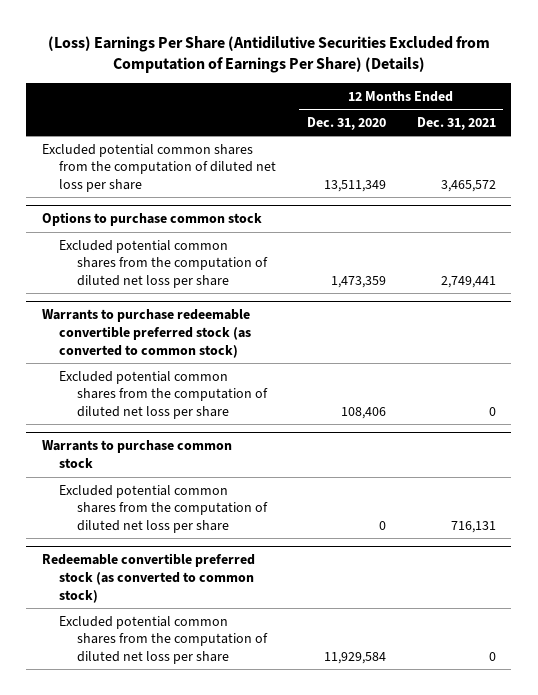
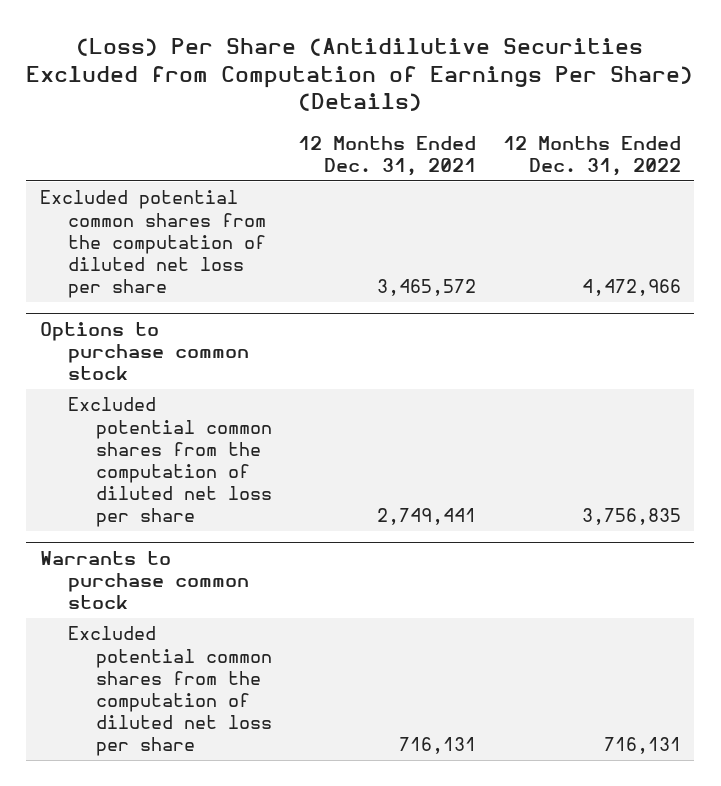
[47,35,490,74] (Loss) Earnings Per Share (Antidilutive Securities Excluded from Computation of Earnings Per Share) (Details) -> [26,37,694,112] (Loss) Per Share (Antidilutive Securities Excluded from Computation of Earnings Per Share) (Details)
[307,116,387,130] Dec. 31, 2020 -> none
none -> [503,135,682,176] 12 Months Ended Dec. 31, 2022
[41,309,252,358] Warrants to purchase redeemable convertible preferred stock (as converted to common stock) -> none
[59,370,269,419] Excluded potential common shares from the computation of diluted net loss per share -> none
[41,553,255,603] Redeemable convertible preferred stock (as converted to common stock) -> none
[59,615,269,664] Excluded potential common shares from the computation of diluted net loss per share -> none

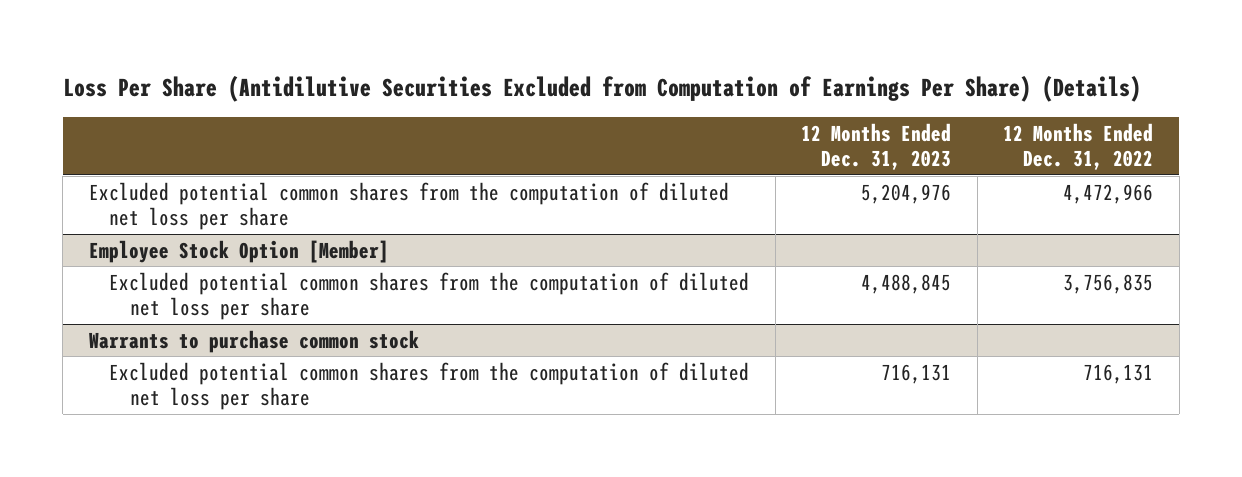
[26,37,694,112] (Loss) Per Share (Antidilutive Securities Excluded from Computation of Earnings Per Share) (Details) -> [62,74,1141,102] Loss Per Share (Antidilutive Securities Excluded from Computation of Earnings Per Share) (Details)
[298,135,477,176] 12 Months Ended Dec. 31, 2021 -> none
none -> [801,122,952,170] 12 Months Ended Dec. 31, 2023
[39,321,249,380] Options to purchase common stock -> [88,239,389,263] Employee Stock Option [Member]

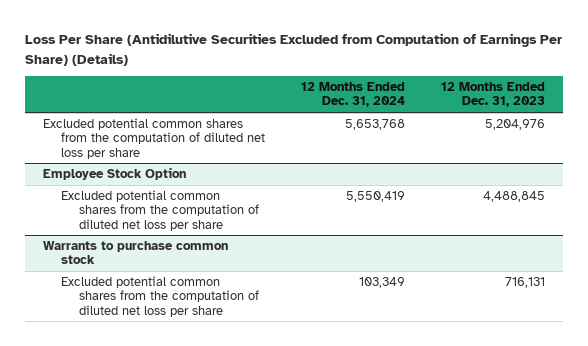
[1003,122,1154,170] 12 Months Ended Dec. 31, 2022 -> none
none -> [301,82,406,108] 12 Months Ended Dec. 31, 2024
[88,239,389,263] Employee Stock Option [Member] -> [43,167,187,181] Employee Stock Option

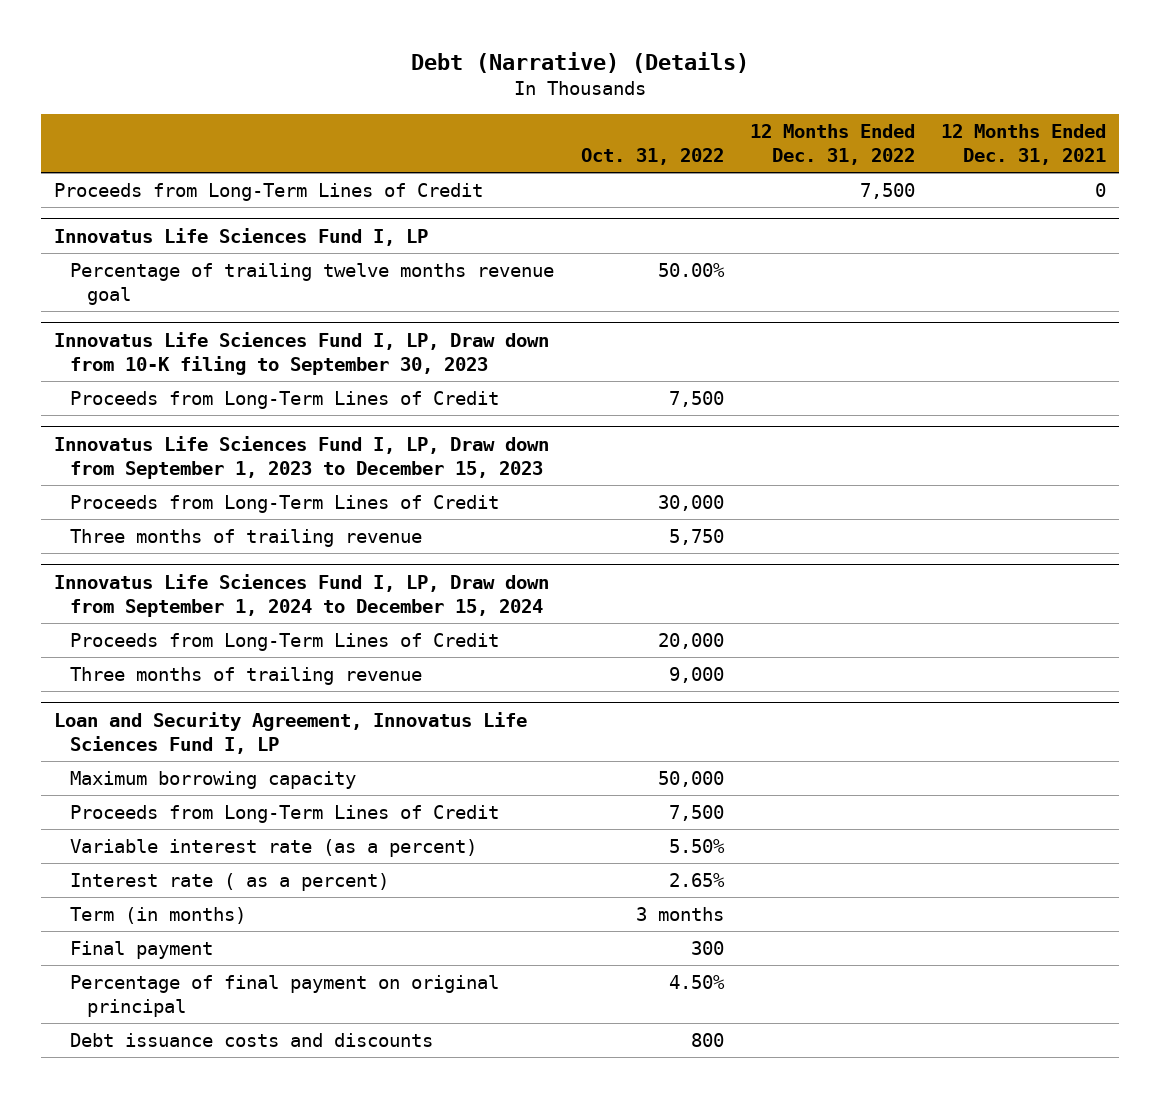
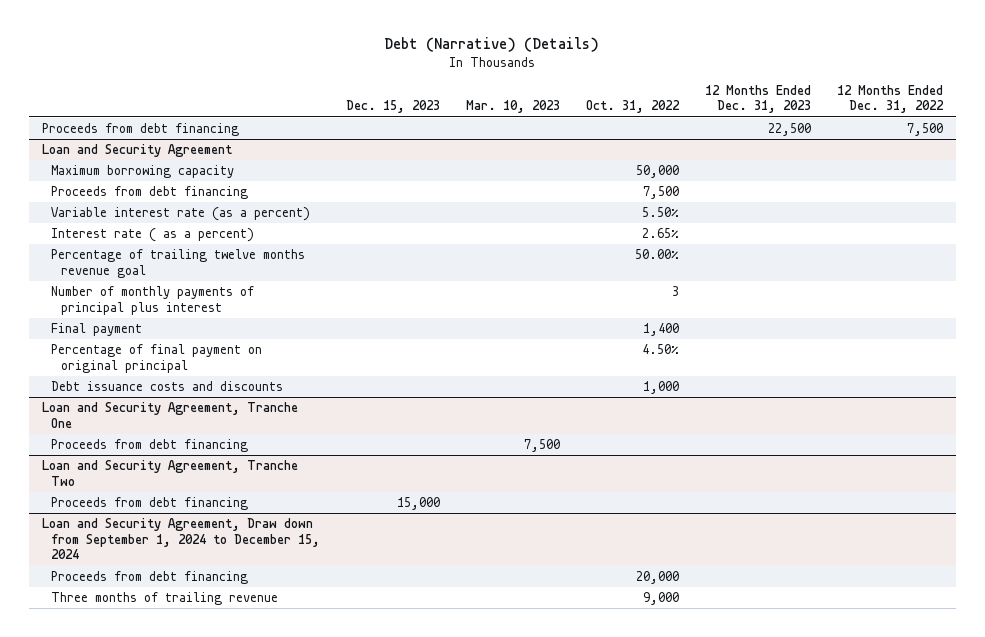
[940,123,1106,165] 12 Months Ended Dec. 31, 2021 -> none
none -> [346,100,441,114] Dec. 15, 2023
none -> [466,100,561,114] Mar. 10, 2023
none -> [705,84,812,114] 12 Months Ended Dec. 31, 2023
[54,227,429,246] Innovatus Life Sciences Fund I, LP -> none
[70,263,555,305] Percentage of trailing twelve months revenue goal -> none
[54,331,550,375] Innovatus Life Sciences Fund I, LP, Draw down from 10-K filing to September 30, 2023 -> none
[70,391,500,410] Proceeds from Long-Term Lines of Credit -> none
[54,435,550,479] Innovatus Life Sciences Fund I, LP, Draw down from September 1, 2023 to December 15, 2023 -> none
[70,495,500,514] Proceeds from Long-Term Lines of Credit -> none
[70,529,423,548] Three months of trailing revenue -> none
[54,573,550,617] Innovatus Life Sciences Fund I, LP, Draw down from September 1, 2024 to December 15, 2024 -> none
[70,633,500,652] Proceeds from Long-Term Lines of Credit -> none
[70,667,423,686] Three months of trailing revenue -> none
[54,711,528,754] Loan and Security Agreement, Innovatus Life Sciences Fund I, LP -> none
[54,183,484,202] Proceeds from Long-Term Lines of Credit -> [42,123,240,137] Proceeds from debt financing
none -> [42,144,233,158] Loan and Security Agreement
[70,805,500,824] Proceeds from Long-Term Lines of Credit -> [51,186,249,200] Proceeds from debt financing
[70,907,247,925] Term (in months) -> none
none -> [51,249,306,278] Percentage of trailing twelve months revenue goal
none -> [51,286,255,315] Number of monthly payments of principal plus interest
[690,941,724,956] 300 -> [643,323,680,337] 1,400
[690,1033,724,1048] 800 -> [643,381,680,395] 1,000
none -> [42,402,299,428] Loan and Security Agreement, Tranche One
none -> [51,439,249,453] Proceeds from debt financing
none -> [42,460,299,486] Loan and Security Agreement, Tranche Two
none -> [51,497,249,511] Proceeds from debt financing
none -> [42,518,321,560] Loan and Security Agreement, Draw down from September 1, 2024 to December 15, 2024
none -> [51,571,249,585] Proceeds from debt financing
none -> [51,592,279,606] Three months of trailing revenue

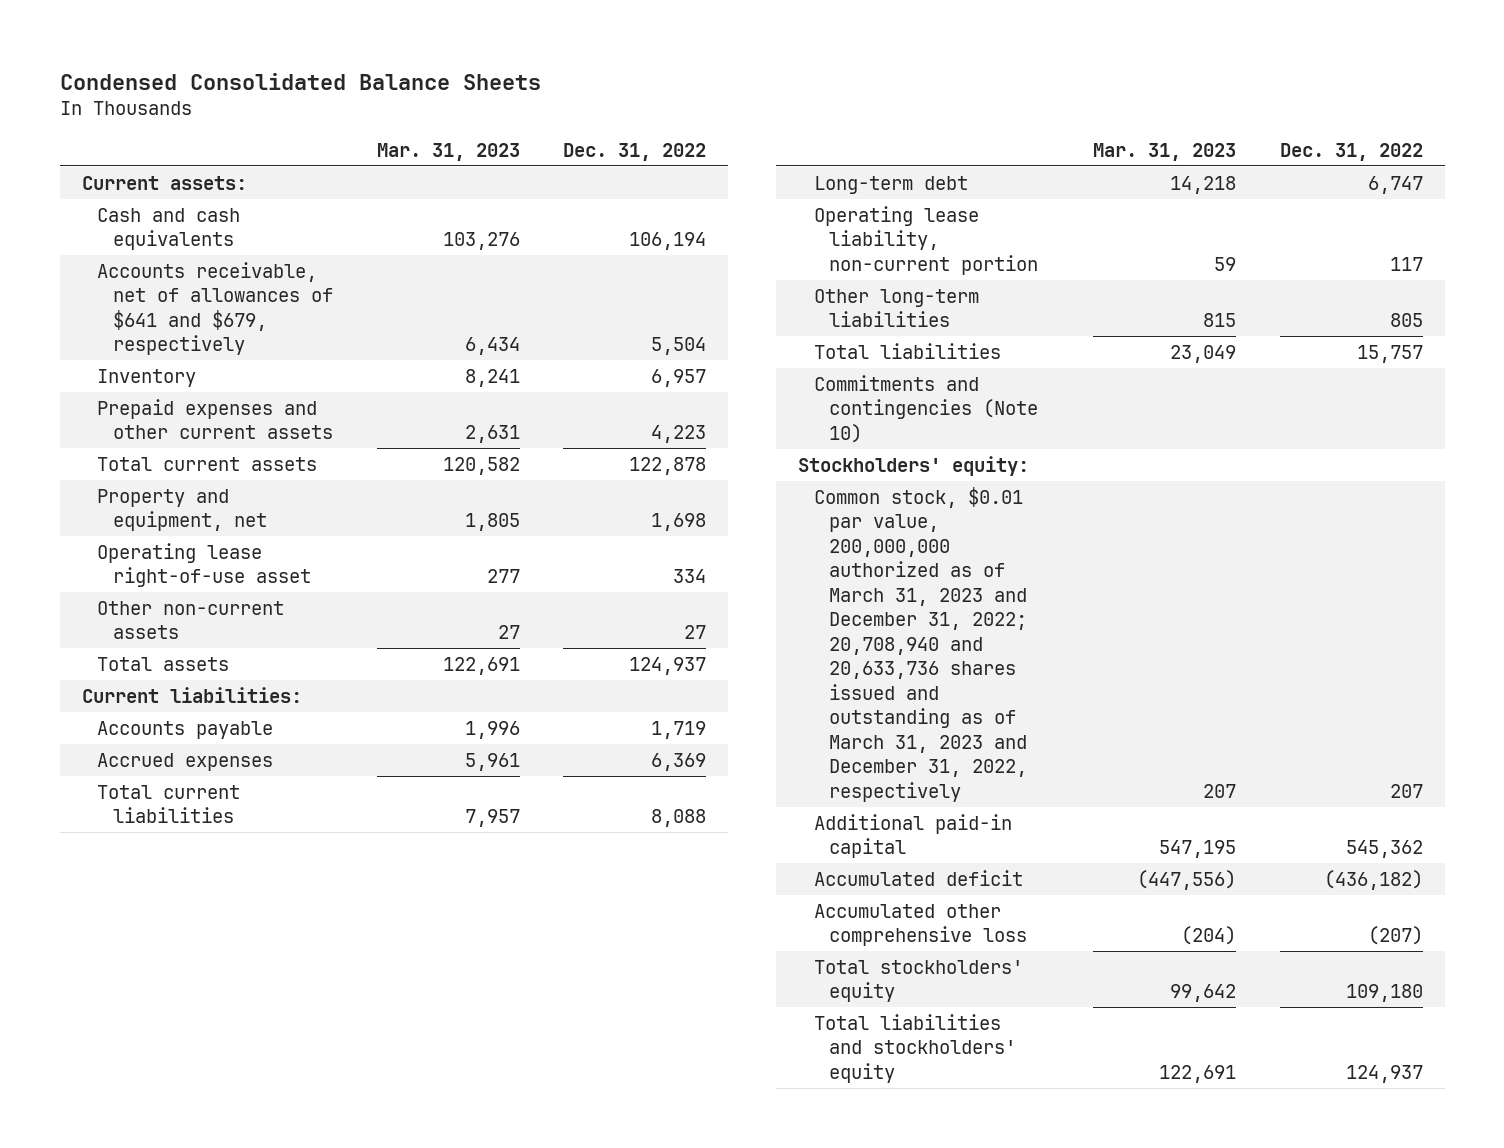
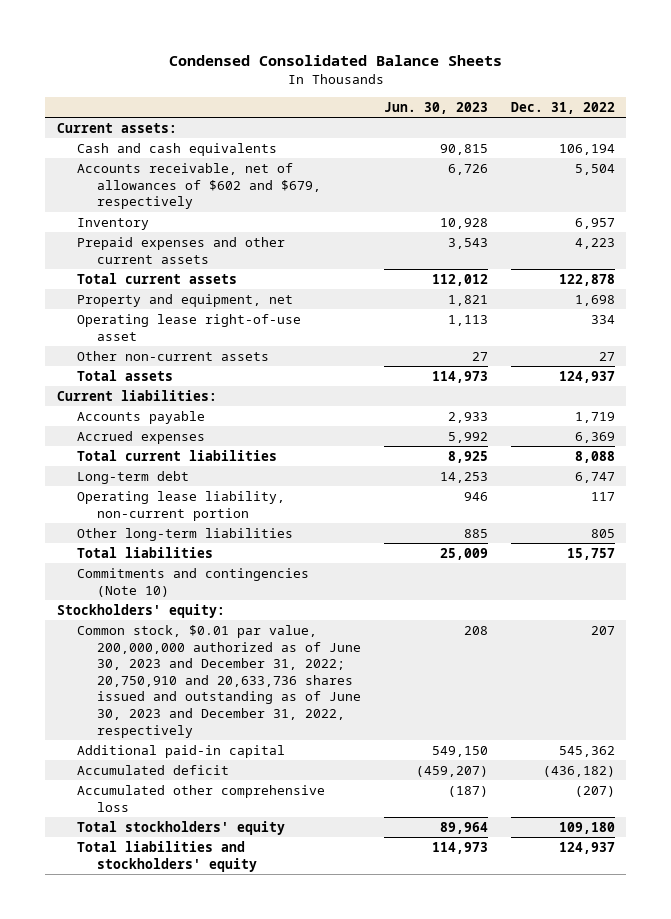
[376,143,520,162] Mar. 31, 2023 -> none
none -> [384,101,489,114] Jun. 30, 2023
[97,261,334,356] Accounts receivable, net of allowances of $641 and $679, respectively -> [77,162,322,210] Accounts receivable, net of allowances of $602 and $679, respectively
[813,486,1028,802] Common stock, $0.01 par value, 200,000,000 authorized as of March 31, 2023 and December 31, 2022; 20,708,940 and 20,633,736 shares issued and outstanding as of March 31, 2023 and December 31, 2022, respectively -> [77,624,362,738] Common stock, $0.01 par value, 200,000,000 authorized as of June 30, 2023 and December 31, 2022; 20,750,910 and 20,633,736 shares issued and outstanding as of June 30, 2023 and December 31, 2022, respectively

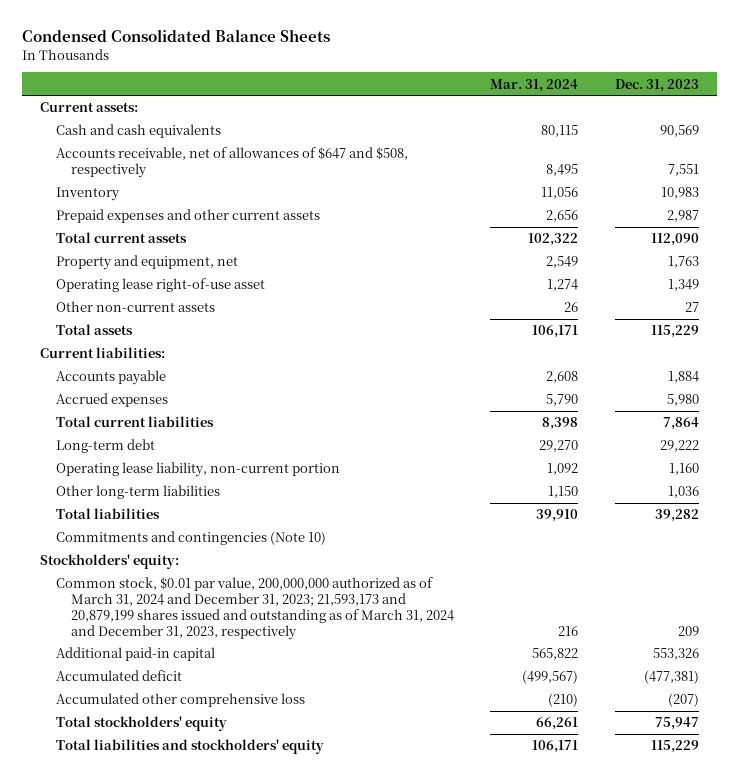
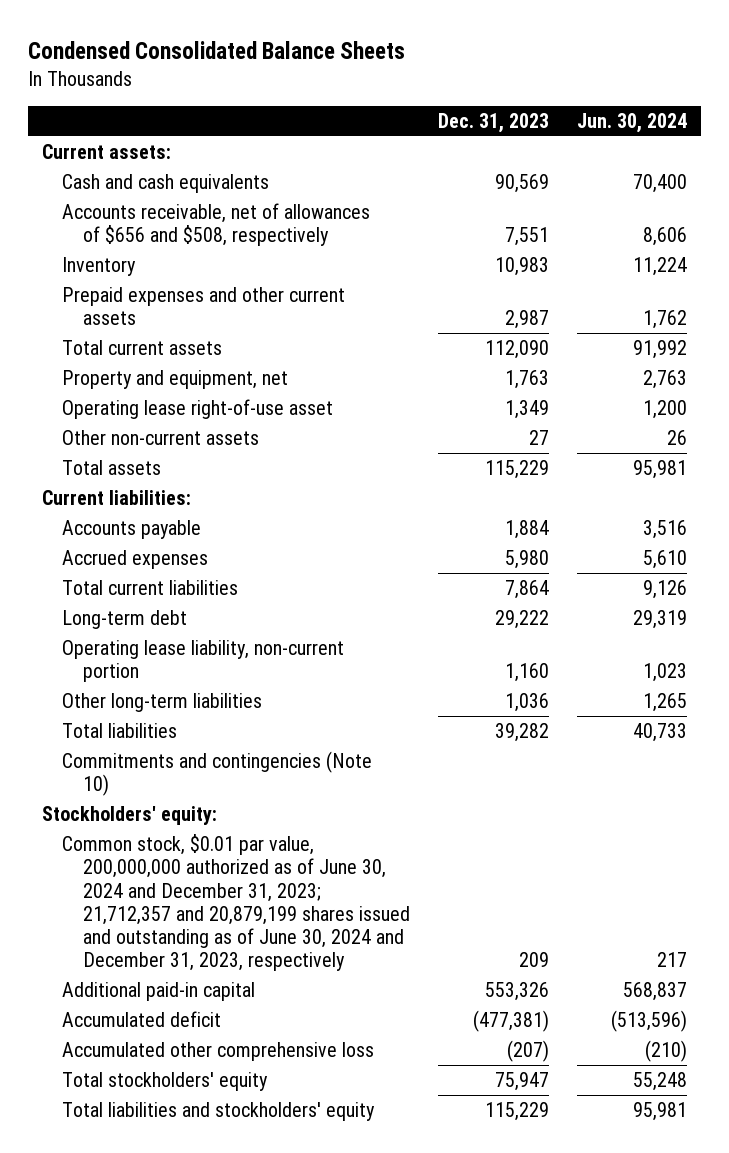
[490,78,579,92] Mar. 31, 2024 -> none
none -> [577,112,688,133] Jun. 30, 2024
[55,147,408,178] Accounts receivable, net of allowances of $647 and $508, respectively -> [62,203,371,247] Accounts receivable, net of allowances of $656 and $508, respectively
[55,577,454,640] Common stock, $0.01 par value, 200,000,000 authorized as of March 31, 2024 and December 31, 2023; 21,593,173 and 20,879,199 shares issued and outstanding as of March 31, 2024 and December 31, 2023, respectively -> [62,834,410,972] Common stock, $0.01 par value, 200,000,000 authorized as of June 30, 2024 and December 31, 2023; 21,712,357 and 20,879,199 shares issued and outstanding as of June 30, 2024 and December 31, 2023, respectively

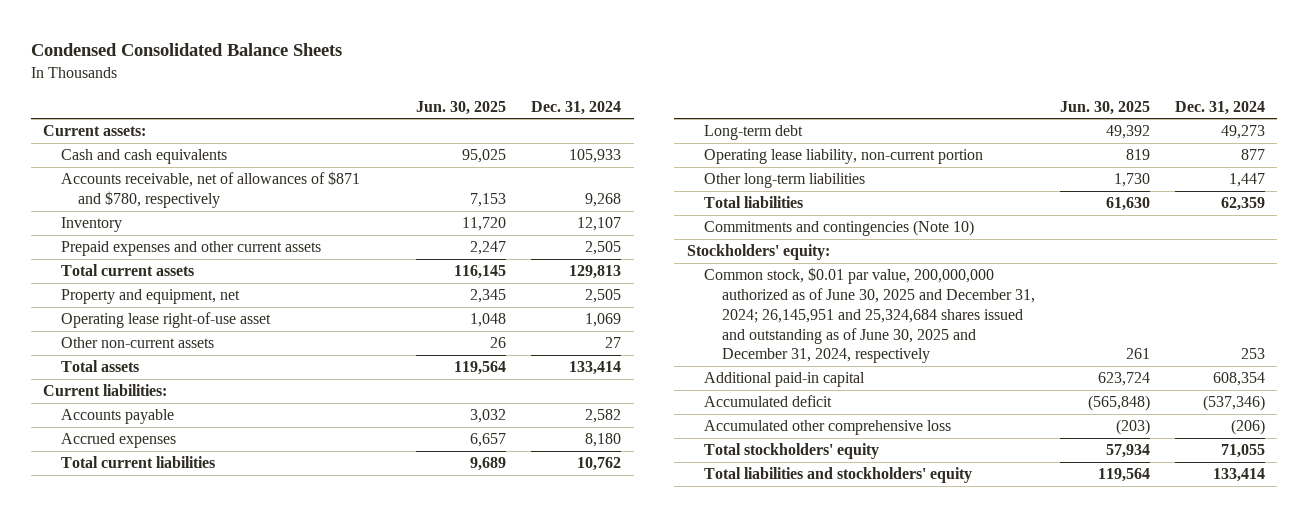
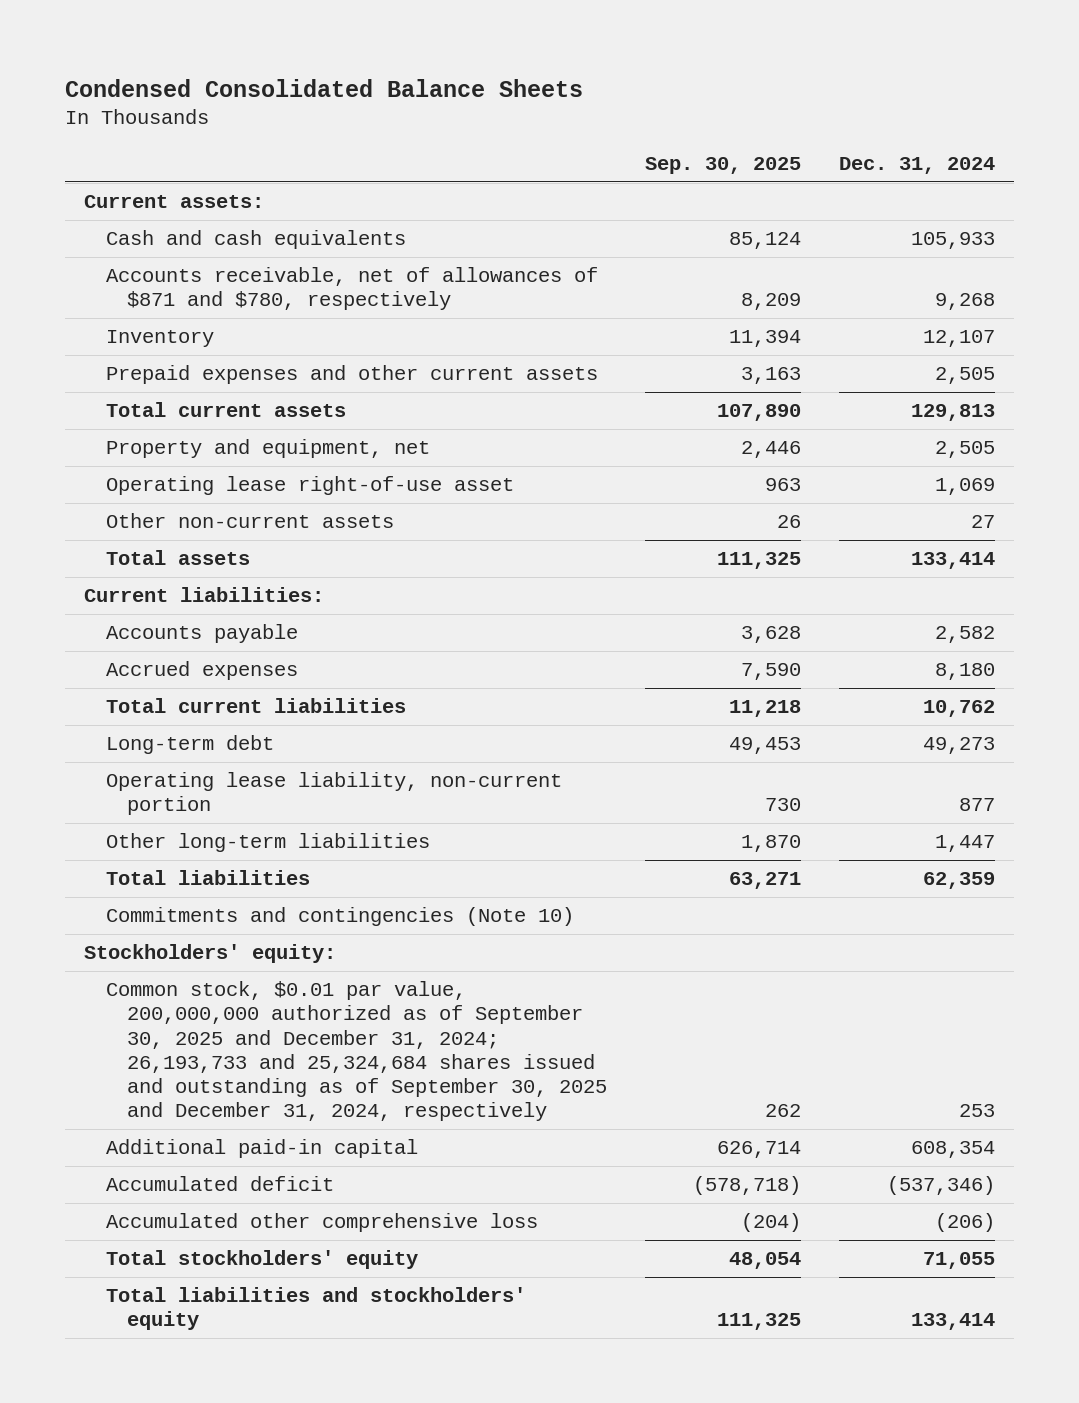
[416,100,507,115] Jun. 30, 2025 -> none
none -> [644,156,801,174] Sep. 30, 2025
[704,267,1035,364] Common stock, $0.01 par value, 200,000,000 authorized as of June 30, 2025 and December 31, 2024; 26,145,951 and 25,324,684 shares issued and outstanding as of June 30, 2025 and December 31, 2024, respectively -> [105,981,607,1122] Common stock, $0.01 par value, 200,000,000 authorized as of September 30, 2025 and December 31, 2024; 26,193,733 and 25,324,684 shares issued and outstanding as of September 30, 2025 and December 31, 2024, respectively

